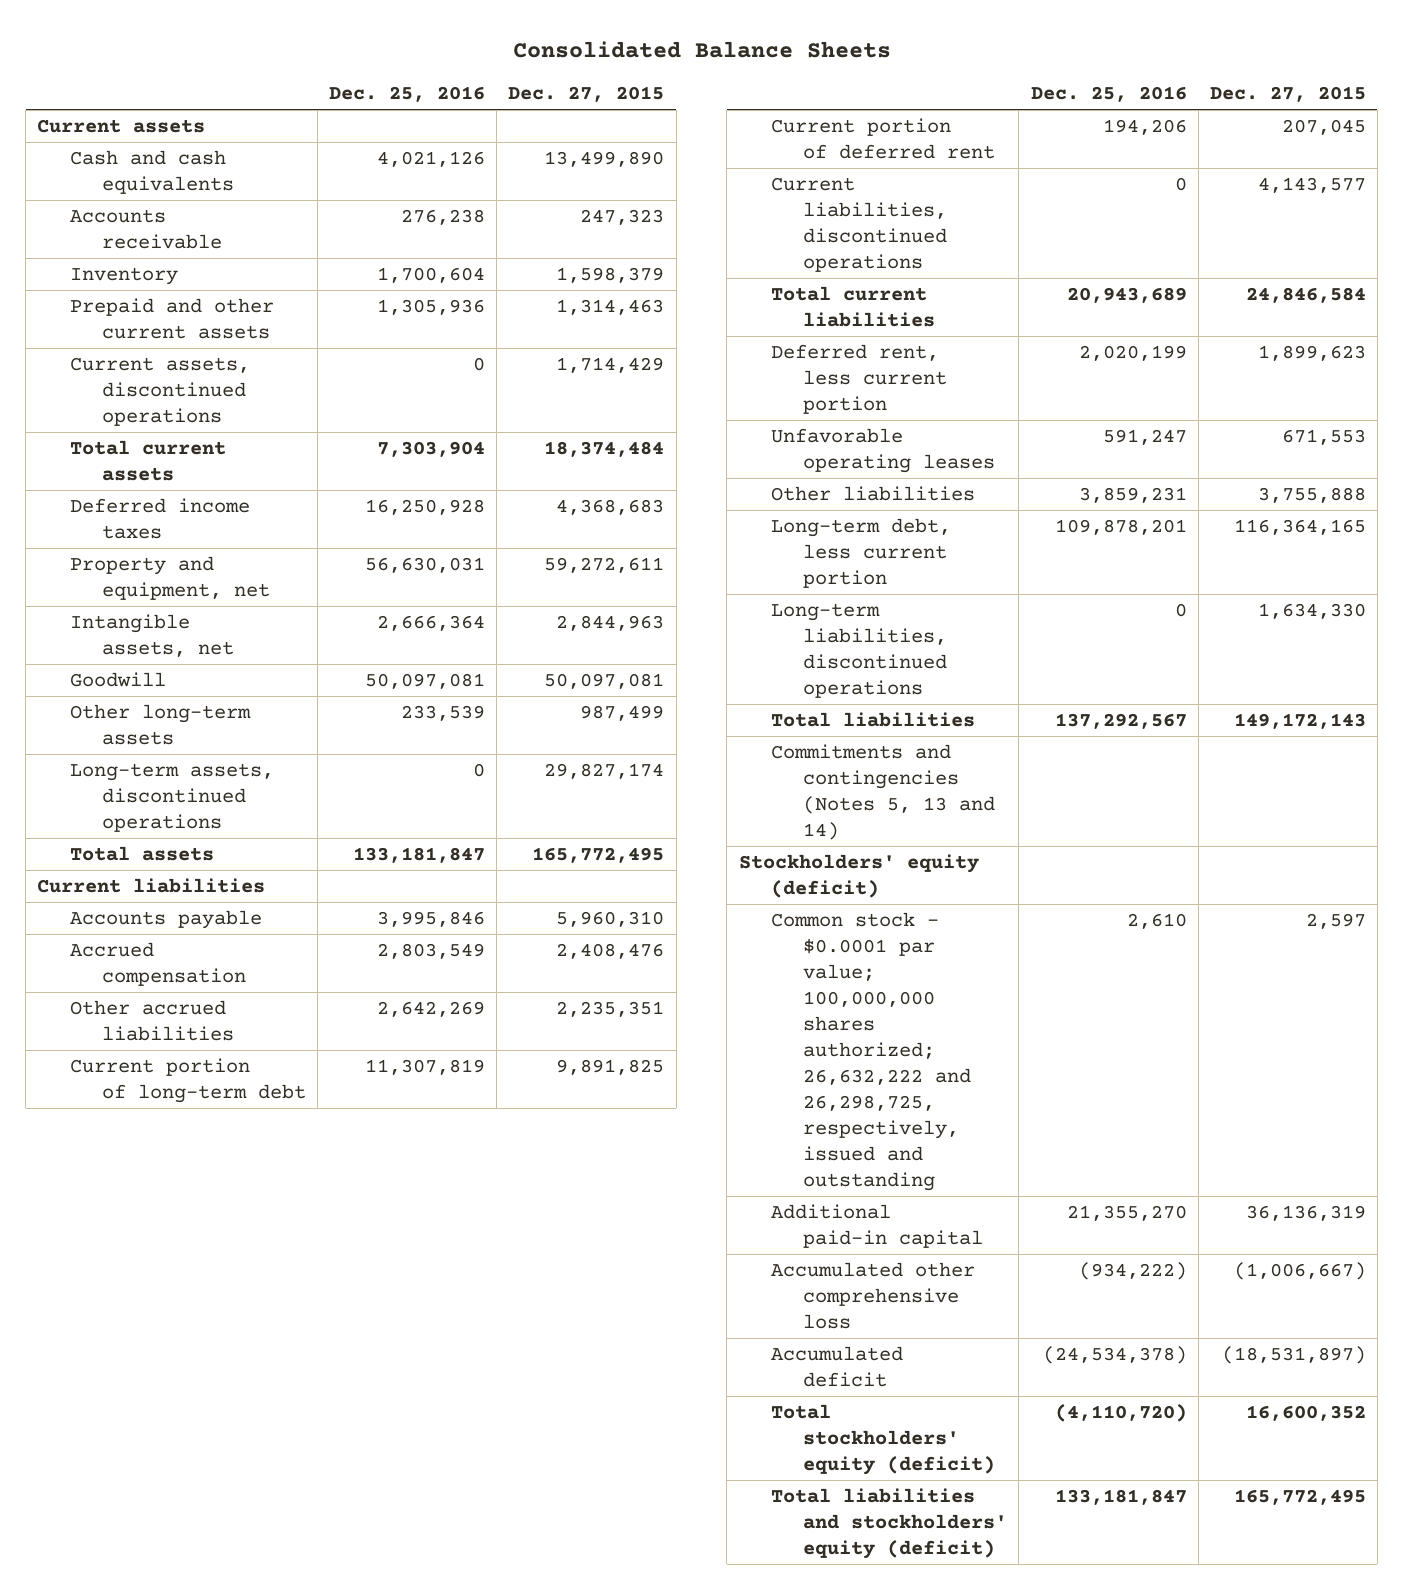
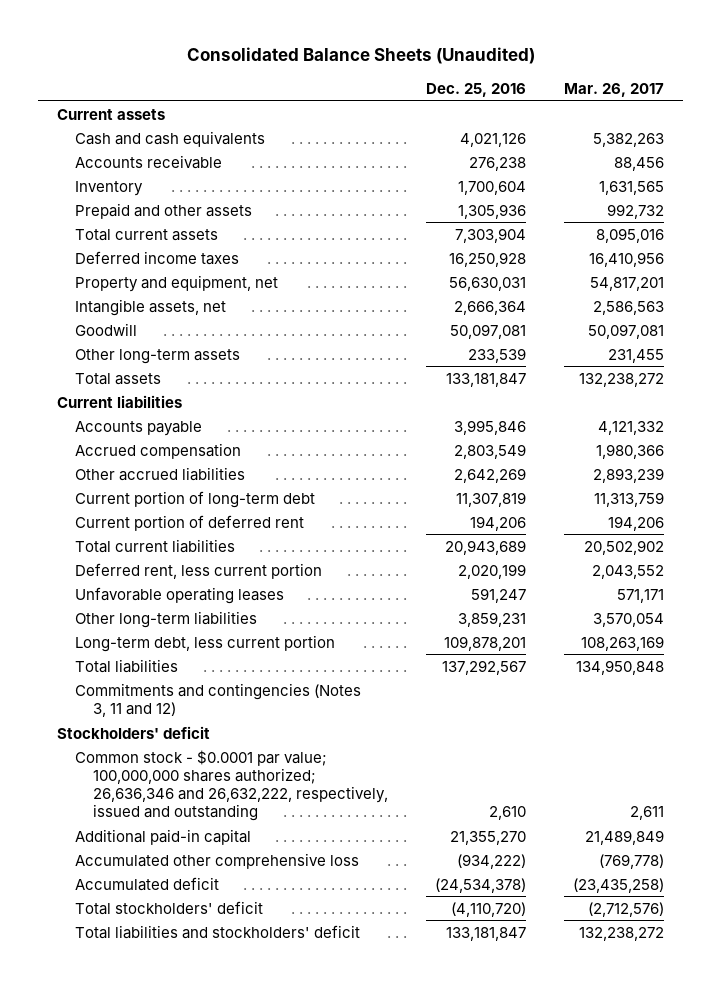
[512,41,891,59] Consolidated Balance Sheets -> [186,47,535,65] Consolidated Balance Sheets (Unaudited)
[508,86,665,103] Dec. 27, 2015 -> none
none -> [564,82,665,97] Mar. 26, 2017
[69,356,250,426] Current assets, discontinued operations -> none
[69,297,274,339] Prepaid and other current assets -> [75,202,253,219] Prepaid and other assets
[69,762,274,832] Long-term assets, discontinued operations -> none
[770,176,948,272] Current liabilities, discontinued operations -> none
[770,485,975,501] Other liabilities -> [75,610,258,628] Other long-term liabilities
[770,602,948,698] Long-term liabilities, discontinued operations -> none
[770,743,996,840] Commitments and contingencies (Notes 5, 13 and 14) -> [75,682,362,717] Commitments and contingencies (Notes 3, 11 and 12)
[738,853,979,898] Stockholders' equity (deficit) -> [57,725,211,739] Stockholders' deficit
[770,911,972,1192] Common stock - $0.0001 par value; 100,000,000 shares authorized; 26,632,222 and 26,298,725, respectively, issued and outstanding -> [75,749,389,822] Common stock - $0.0001 par value; 100,000,000 shares authorized; 26,636,346 and 26,632,222, respectively, issued and outstanding
[770,1403,996,1475] Total stockholders' equity (deficit) -> [75,900,264,915] Total stockholders' deficit
[770,1487,1008,1559] Total liabilities and stockholders' equity (deficit) -> [75,924,361,939] Total liabilities and stockholders' deficit

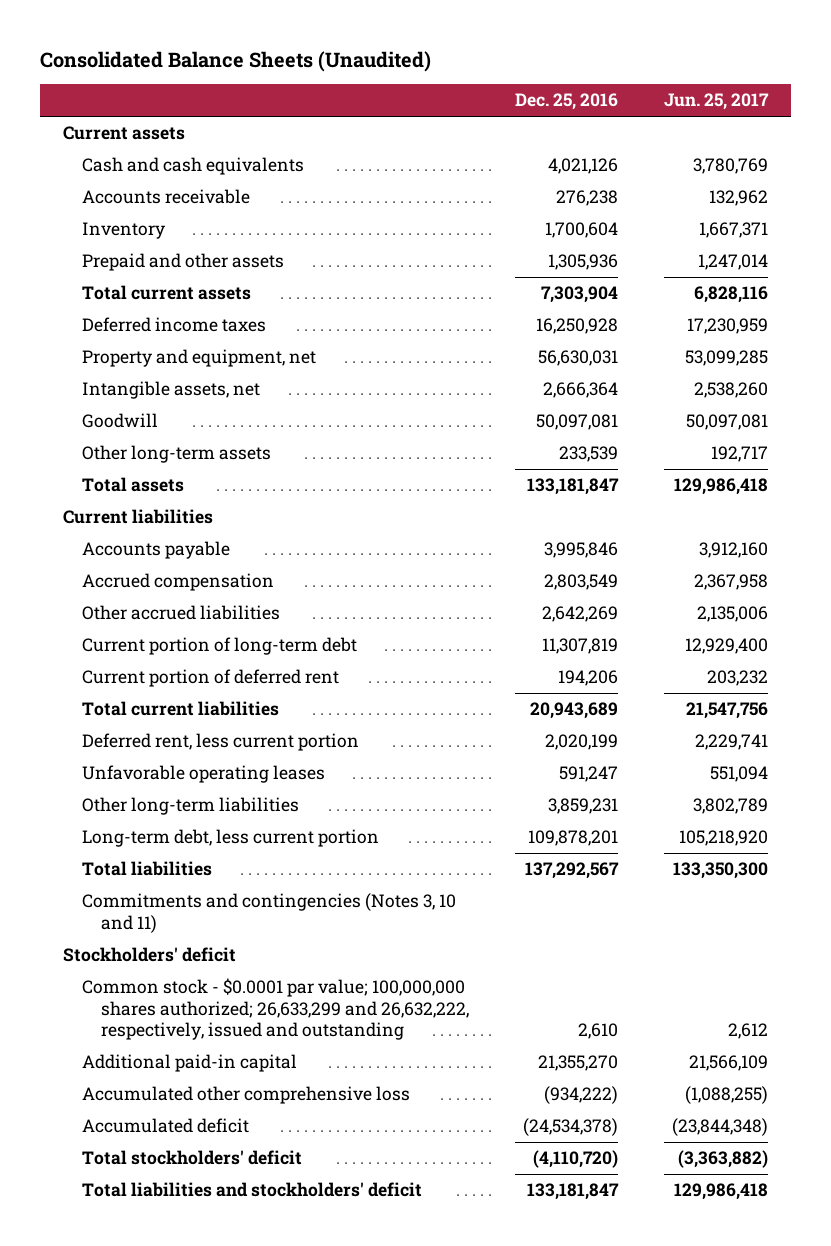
[564,82,665,97] Mar. 26, 2017 -> none
none -> [663,93,769,111] Jun. 25, 2017
[75,682,362,717] Commitments and contingencies (Notes 3, 11 and 12) -> [81,893,456,933] Commitments and contingencies (Notes 3, 10 and 11)
[75,749,389,822] Common stock - $0.0001 par value; 100,000,000 shares authorized; 26,636,346 and 26,632,222, respectively, issued and outstanding -> [81,978,470,1040] Common stock - $0.0001 par value; 100,000,000 shares authorized; 26,633,299 and 26,632,222, respectively, issued and outstanding

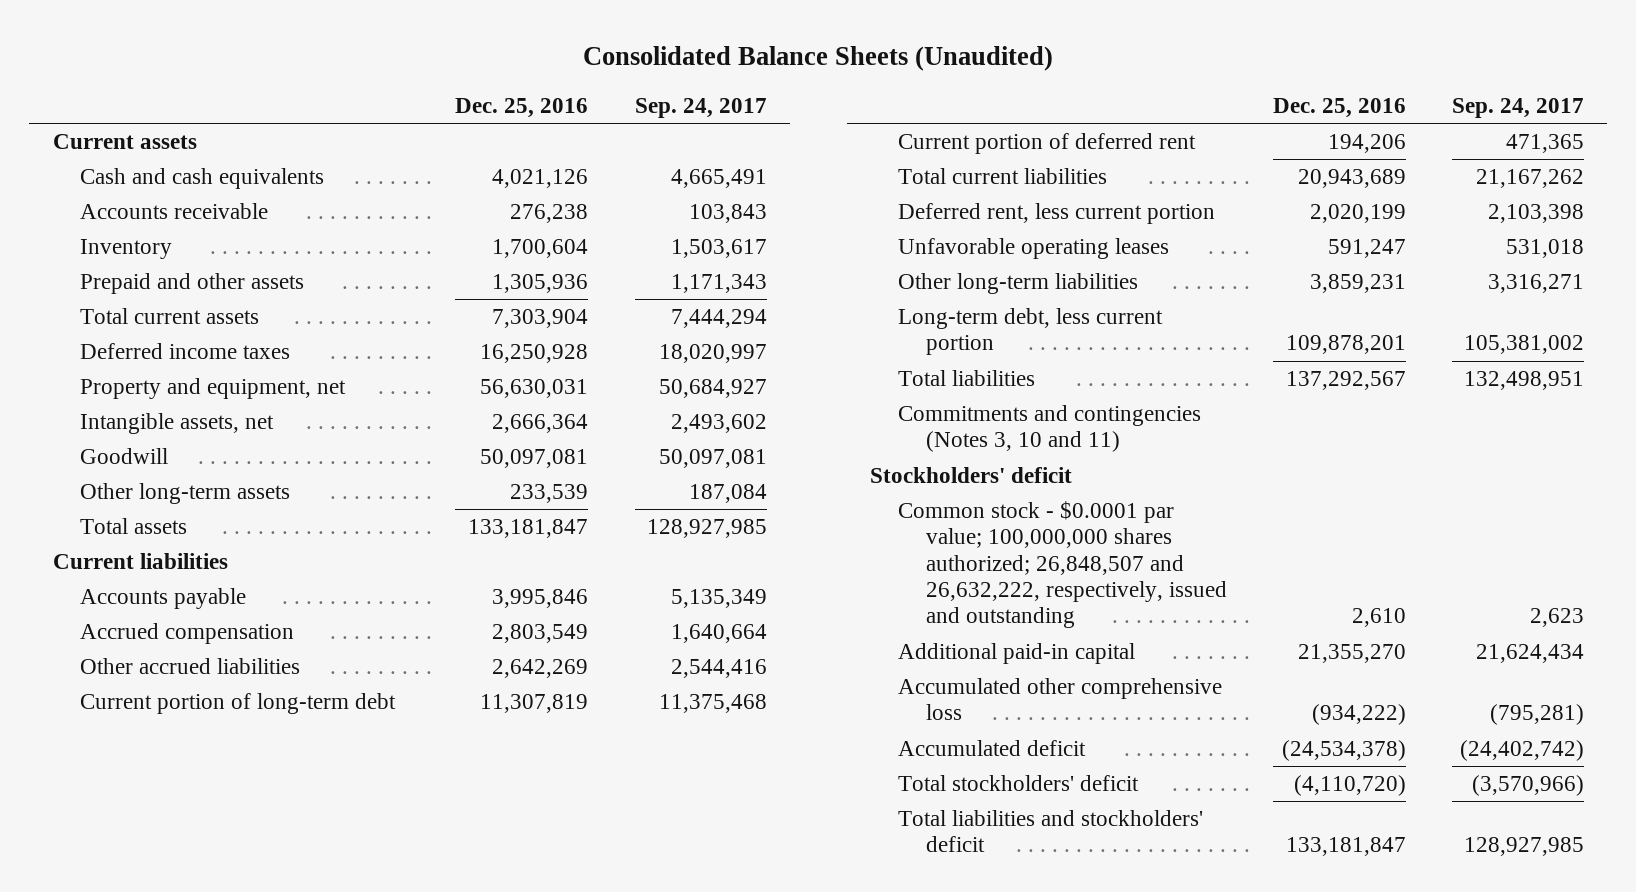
[663,93,769,111] Jun. 25, 2017 -> none
none -> [634,97,767,118] Sep. 24, 2017
[81,978,470,1040] Common stock - $0.0001 par value; 100,000,000 shares authorized; 26,633,299 and 26,632,222, respectively, issued and outstanding -> [897,501,1227,629] Common stock - $0.0001 par value; 100,000,000 shares authorized; 26,848,507 and 26,632,222, respectively, issued and outstanding

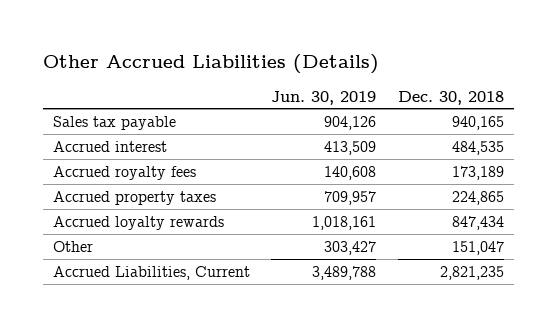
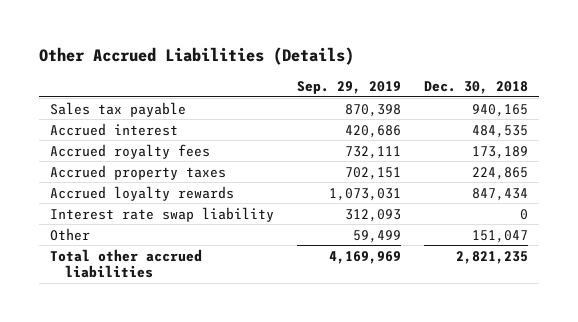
[271,90,377,105] Jun. 30, 2019 -> none
none -> [297,80,402,94] Sep. 29, 2019
none -> [50,206,275,222] Interest rate swap liability
[53,265,251,280] Accrued Liabilities, Current -> [50,248,203,278] Total other accrued liabilities

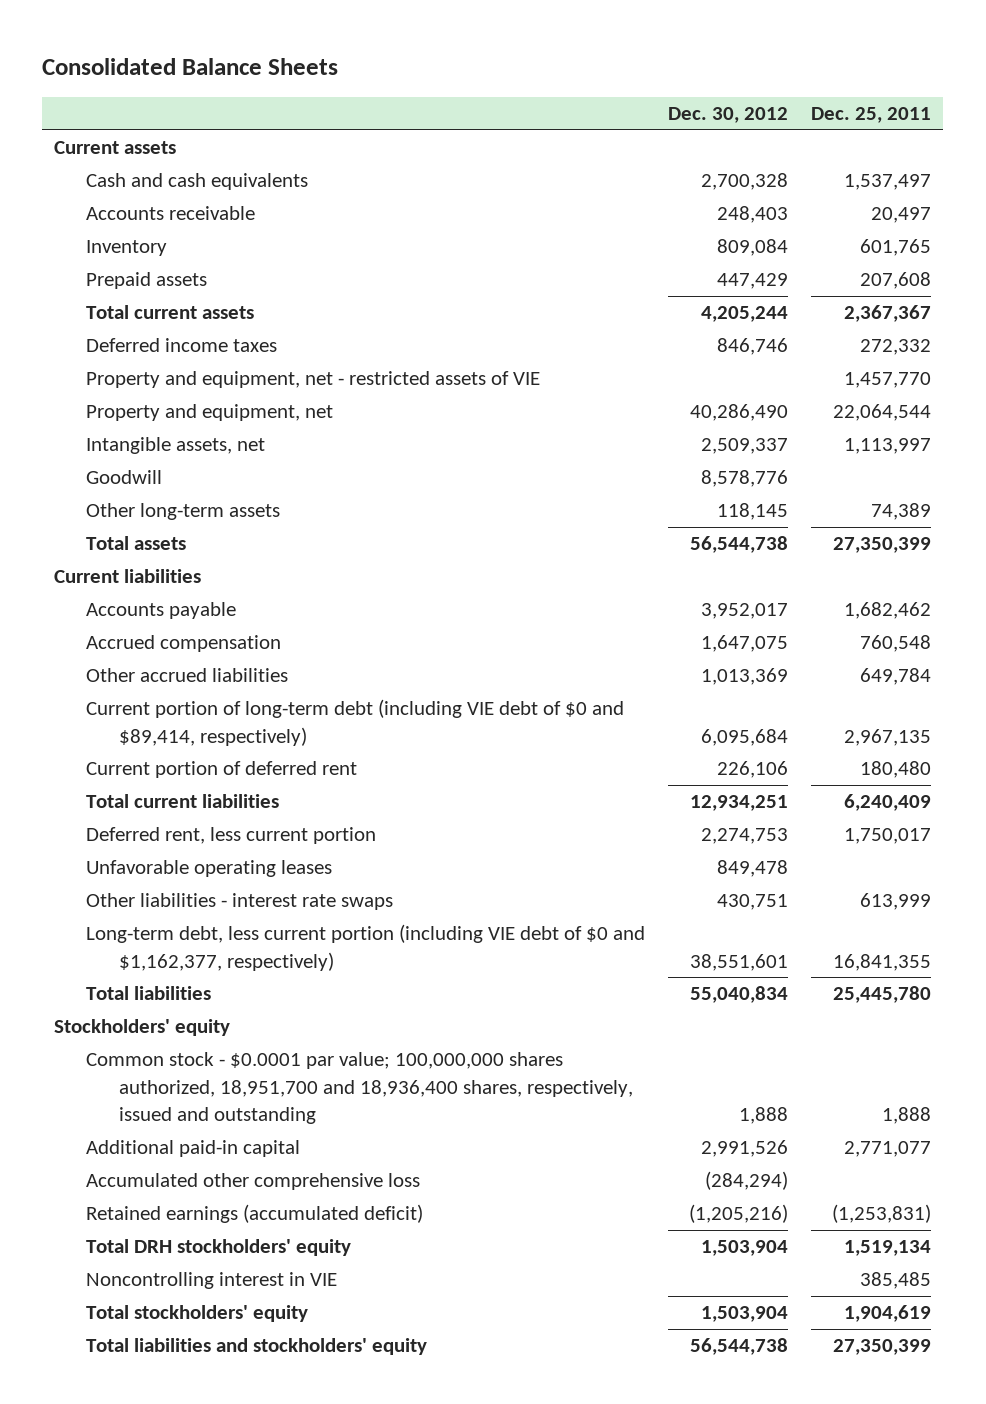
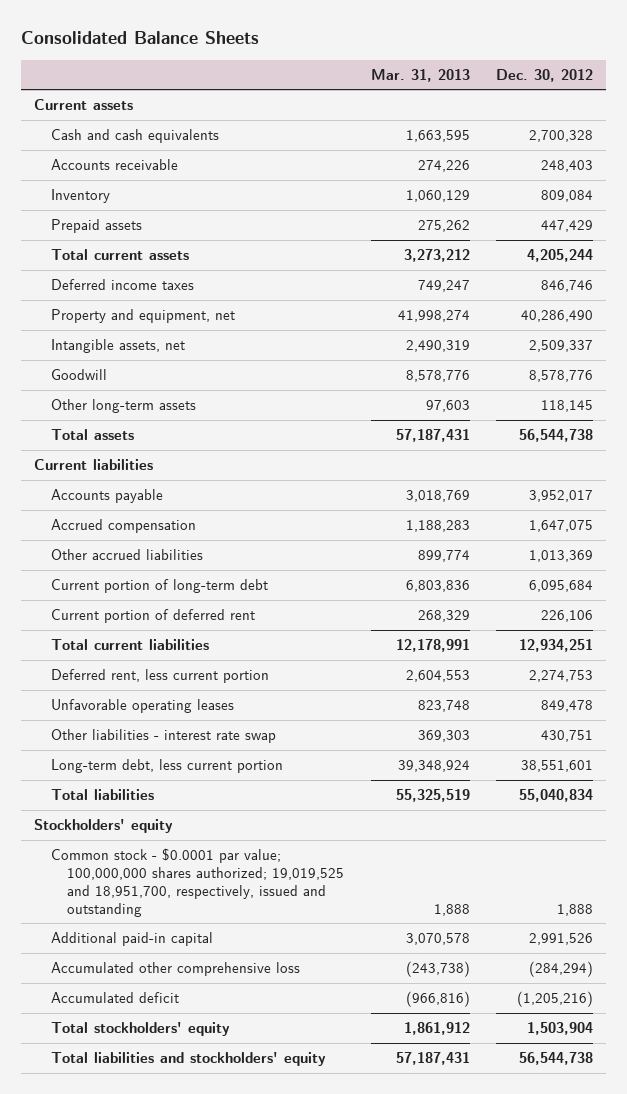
[811,107,932,124] Dec. 25, 2011 -> none
none -> [370,68,470,82] Mar. 31, 2013
[86,371,541,389] Property and equipment, net - restricted assets of VIE -> none
[86,699,625,746] Current portion of long-term debt (including VIE debt of $0 and $89,414, respectively) -> [50,579,268,594] Current portion of long-term debt
[86,893,394,911] Other liabilities - interest rate swaps -> [50,729,276,744] Other liabilities - interest rate swap
[86,924,646,971] Long-term debt, less current portion (including VIE debt of $0 and $1,162,377, respectively) -> [50,759,283,774] Long-term debt, less current portion
[86,1052,633,1125] Common stock - $0.0001 par value; 100,000,000 shares authorized, 18,951,700 and 18,936,400 shares, respectively, issued and outstanding -> [50,848,345,917] Common stock - $0.0001 par value; 100,000,000 shares authorized; 19,019,525 and 18,951,700, respectively, issued and outstanding
[86,1239,352,1257] Total DRH stockholders' equity -> none
[86,1272,338,1290] Noncontrolling interest in VIE -> none
[86,1204,424,1224] Retained earnings (accumulated deficit) -> [50,992,179,1004] Accumulated deficit

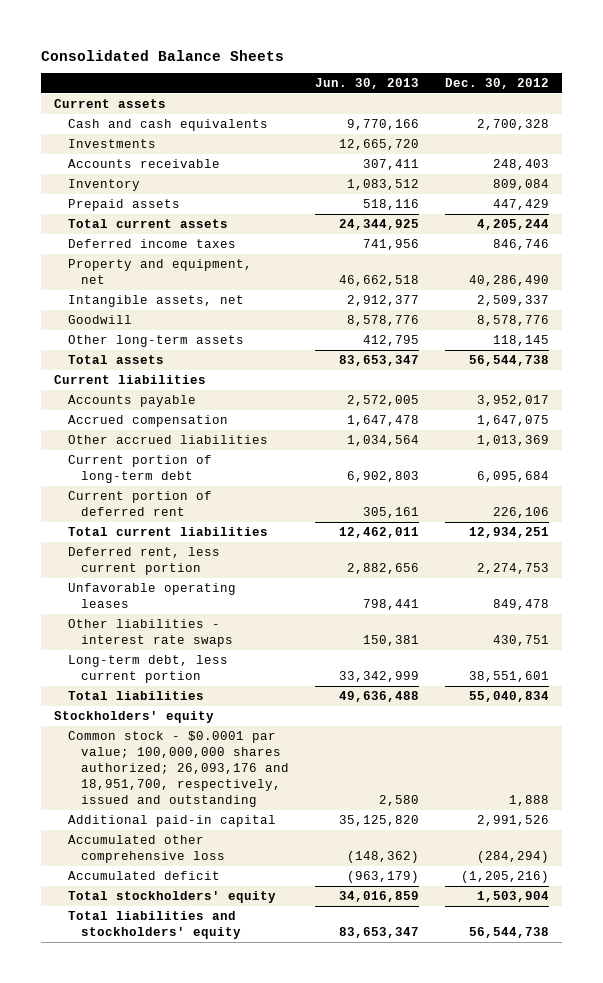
[370,68,470,82] Mar. 31, 2013 -> none
none -> [315,78,420,90] Jun. 30, 2013
none -> [67,138,156,148] Investments
[50,729,276,744] Other liabilities - interest rate swap -> [67,618,233,647] Other liabilities - interest rate swaps
[50,848,345,917] Common stock - $0.0001 par value; 100,000,000 shares authorized; 19,019,525 and 18,951,700, respectively, issued and outstanding -> [67,730,289,808] Common stock - $0.0001 par value; 100,000,000 shares authorized; 26,093,176 and 18,951,700, respectively, issued and outstanding

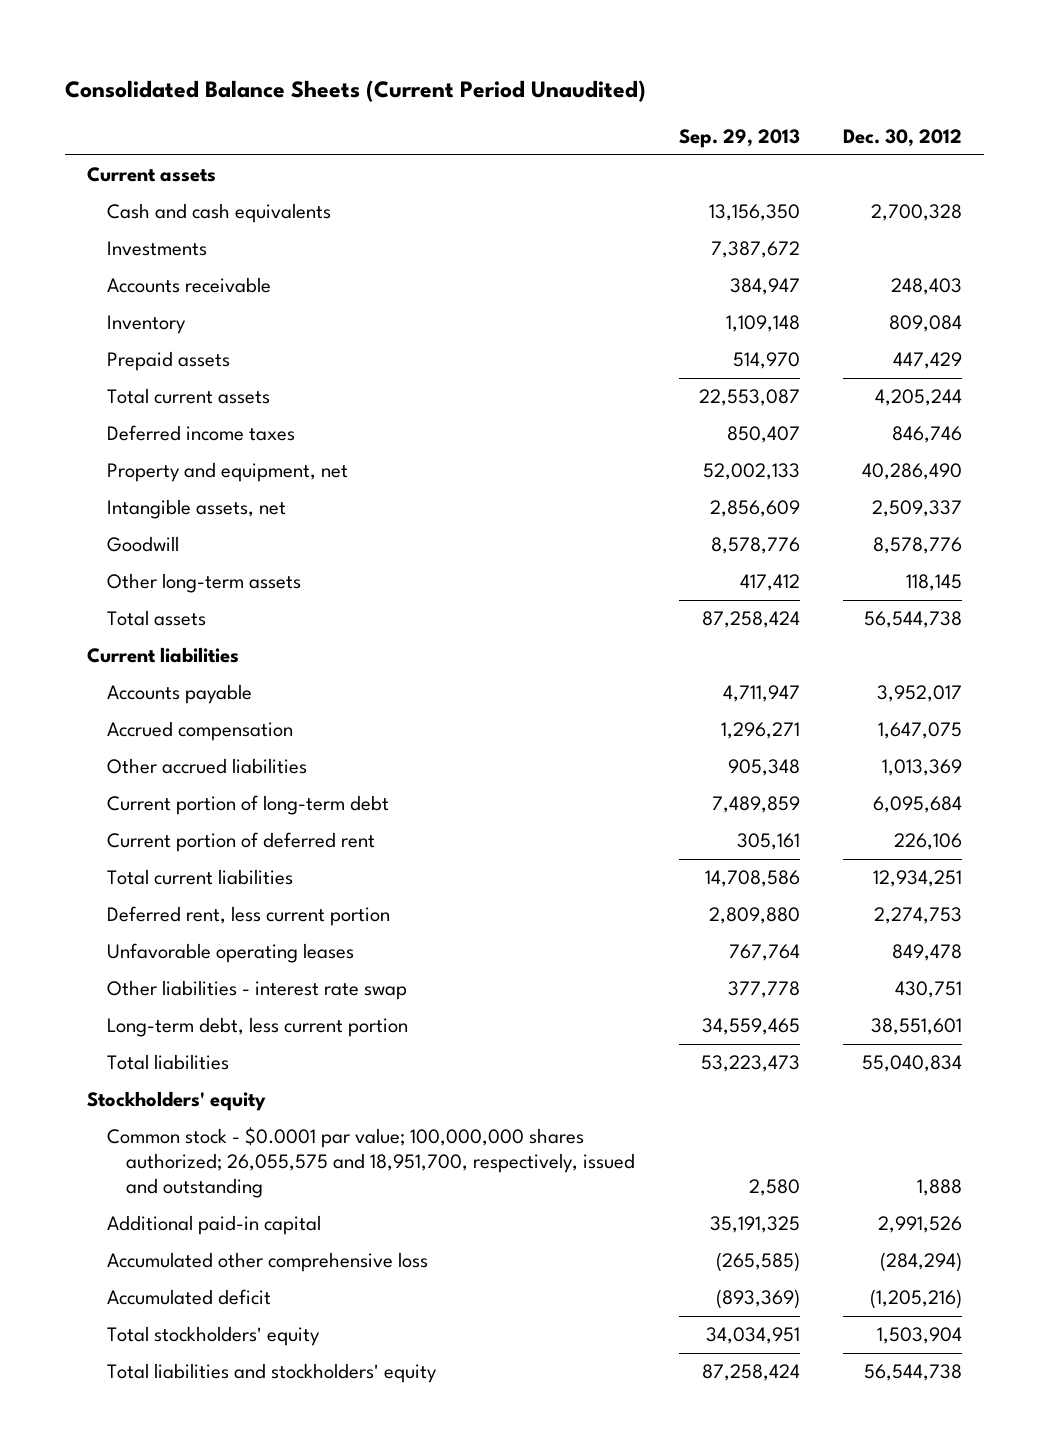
[41,49,285,61] Consolidated Balance Sheets -> [65,79,647,102] Consolidated Balance Sheets (Current Period Unaudited)
[315,78,420,90] Jun. 30, 2013 -> none
none -> [678,128,800,148] Sep. 29, 2013
[67,618,233,647] Other liabilities - interest rate swaps -> [106,980,407,1001] Other liabilities - interest rate swap
[67,730,289,808] Common stock - $0.0001 par value; 100,000,000 shares authorized; 26,093,176 and 18,951,700, respectively, issued and outstanding -> [106,1127,636,1198] Common stock - $0.0001 par value; 100,000,000 shares authorized; 26,055,575 and 18,951,700, respectively, issued and outstanding

